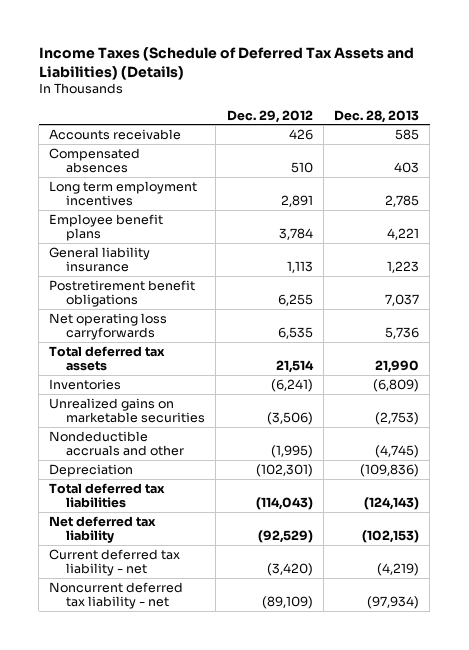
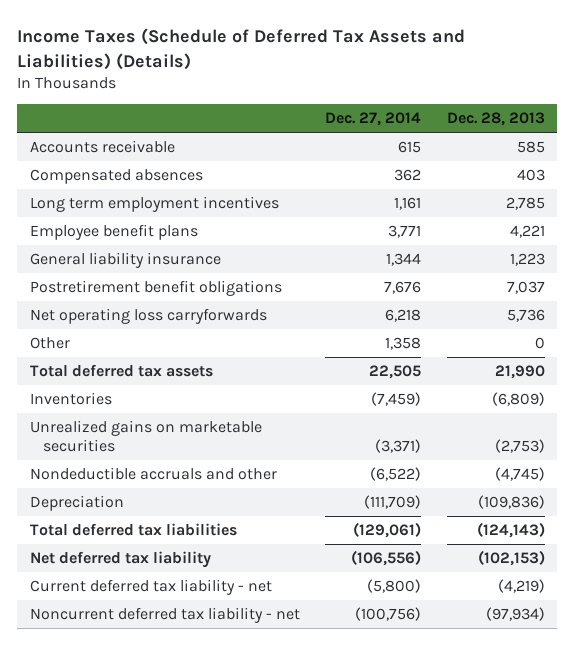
[226,109,313,123] Dec. 29, 2012 -> none
none -> [325,112,422,127] Dec. 27, 2014
none -> [30,337,71,350] Other

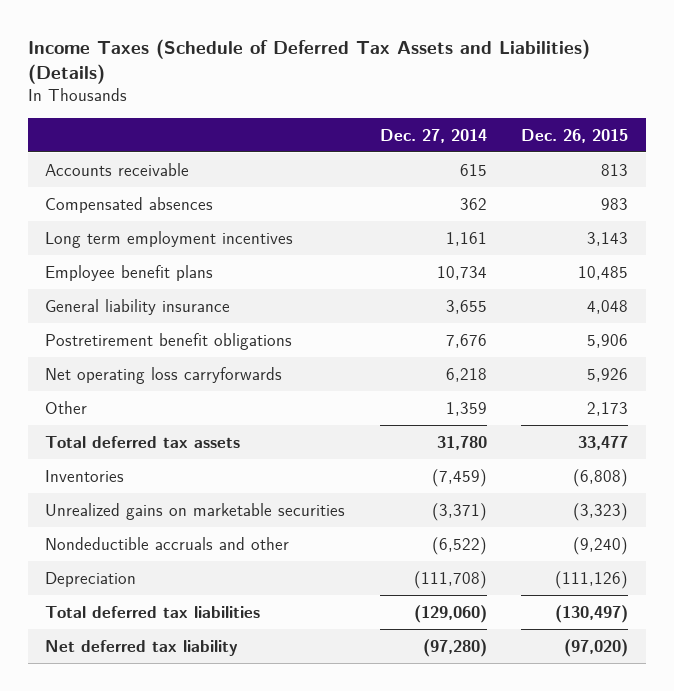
[446,112,545,127] Dec. 28, 2013 -> none
none -> [521,128,629,143] Dec. 26, 2015
[388,225,422,239] 3,771 -> [436,265,487,280] 10,734
[386,253,422,267] 1,344 -> [445,299,487,314] 3,655
[385,337,422,351] 1,358 -> [445,401,487,416] 1,359
[369,365,422,380] 22,505 -> [436,435,487,450] 31,780
[30,579,273,596] Current deferred tax liability - net -> none
[30,607,301,624] Noncurrent deferred tax liability - net -> none
[364,495,422,510] (111,709) -> [413,570,487,589] (111,708)
[353,522,422,539] (129,061) -> [413,604,487,623] (129,060)
[351,550,422,567] (106,556) -> [422,638,487,657] (97,280)

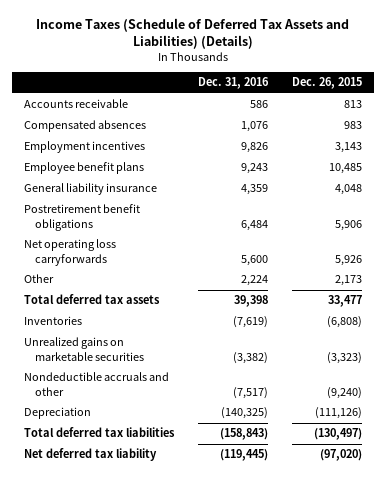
[379,128,487,143] Dec. 27, 2014 -> none
none -> [198,77,270,90] Dec. 31, 2016
[45,230,294,248] Long term employment incentives -> [24,141,146,154] Employment incentives

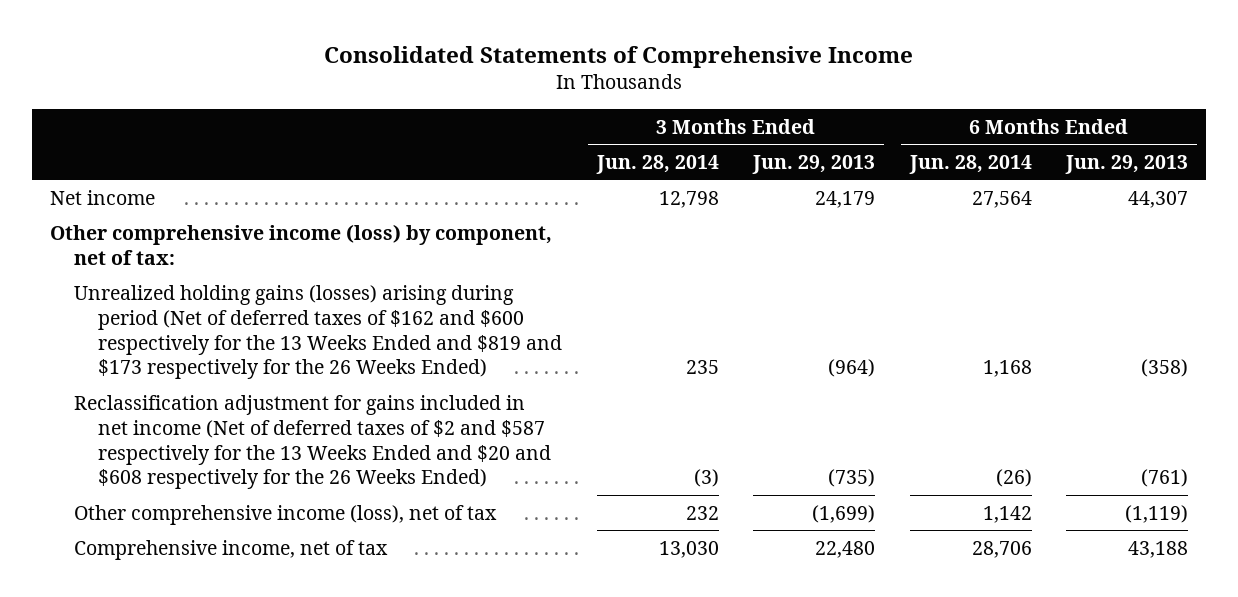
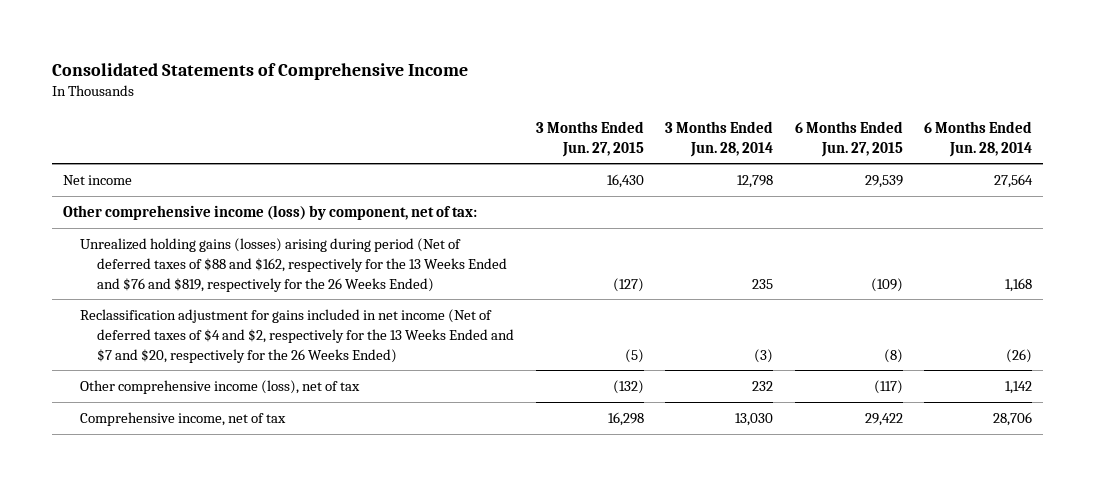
[752,154,876,174] Jun. 29, 2013 -> none
[1065,154,1189,174] Jun. 29, 2013 -> none
none -> [535,120,644,157] 3 Months Ended Jun. 27, 2015
none -> [794,120,903,157] 6 Months Ended Jun. 27, 2015
[73,284,562,380] Unrealized holding gains (losses) arising during period (Net of deferred taxes of $162 and $600 respectively for the 13 Weeks Ended and $819 and $173 respectively for the 26 Weeks Ended) -> [80,238,508,292] Unrealized holding gains (losses) arising during period (Net of deferred taxes of $88 and $162, respectively for the 13 Weeks Ended and $76 and $819, respectively for the 26 Weeks Ended)
[73,394,551,490] Reclassification adjustment for gains included in net income (Net of deferred taxes of $2 and $587 respectively for the 13 Weeks Ended and $20 and $608 respectively for the 26 Weeks Ended) -> [80,309,515,363] Reclassification adjustment for gains included in net income (Net of deferred taxes of $4 and $2, respectively for the 13 Weeks Ended and $7 and $20, respectively for the 26 Weeks Ended)

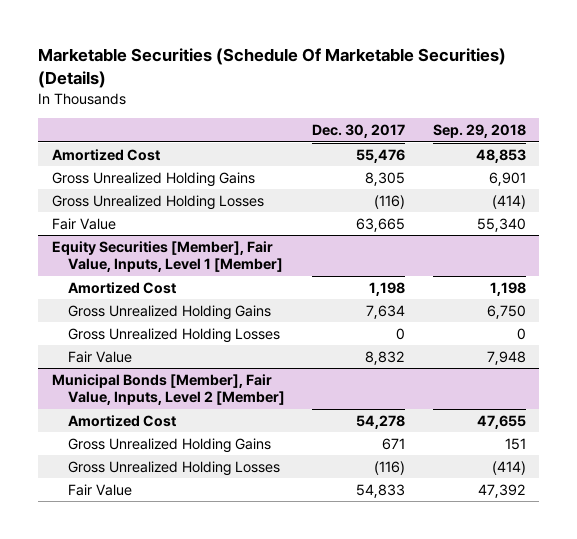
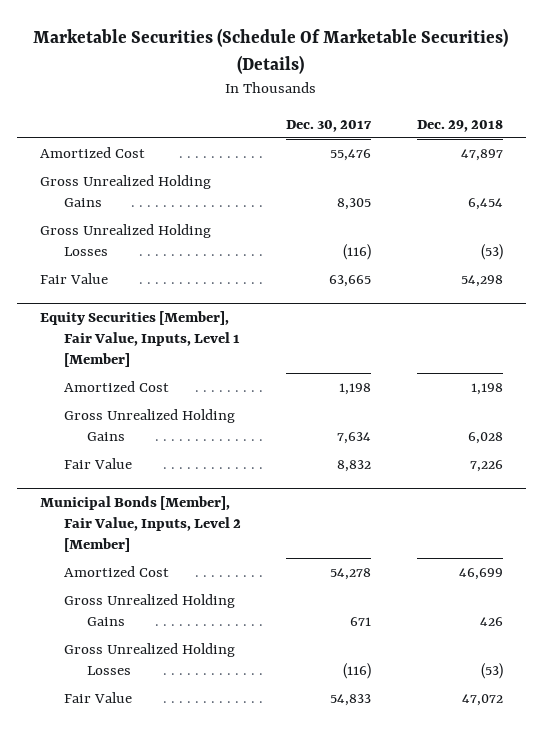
[432,124,526,139] Sep. 29, 2018 -> none
none -> [416,119,503,132] Dec. 29, 2018
[68,327,281,343] Gross Unrealized Holding Losses -> none

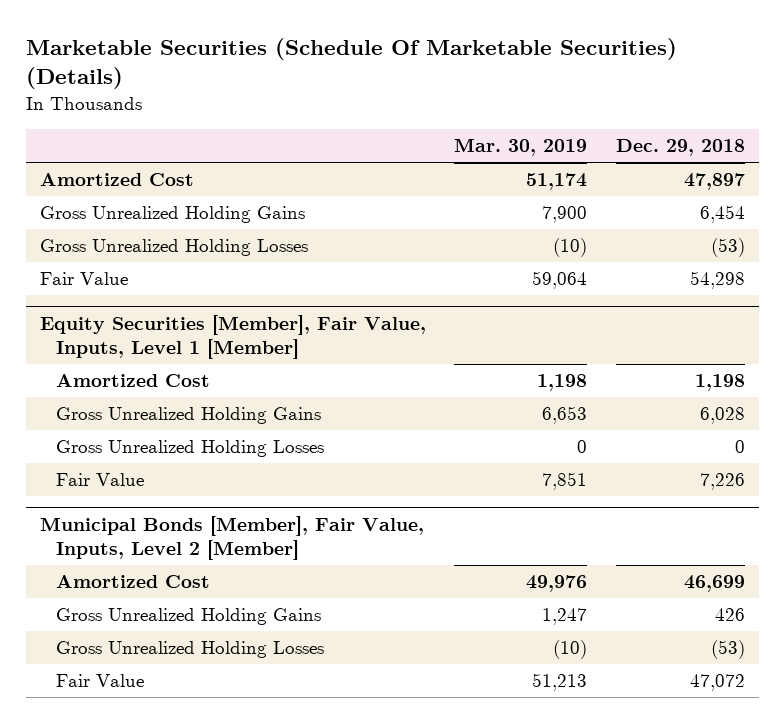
[286,119,373,132] Dec. 30, 2017 -> none
none -> [454,137,588,156] Mar. 30, 2019
none -> [56,440,325,458] Gross Unrealized Holding Losses

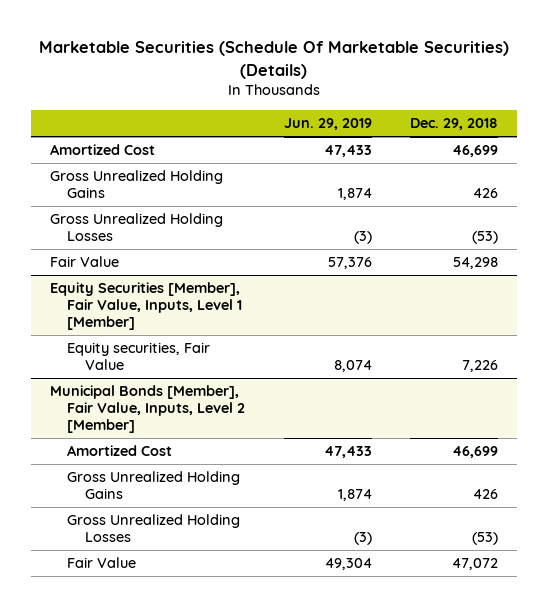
[454,137,588,156] Mar. 30, 2019 -> none
none -> [283,118,372,131] Jun. 29, 2019
[683,173,745,191] 47,897 -> [451,145,498,158] 46,699
[699,205,745,224] 6,454 -> [472,188,498,199] 426
[56,374,211,388] Amortized Cost -> none
[56,407,322,425] Gross Unrealized Holding Gains -> none
[56,440,325,458] Gross Unrealized Holding Losses -> none
[56,473,145,487] Fair Value -> [67,342,211,371] Equity securities, Fair Value

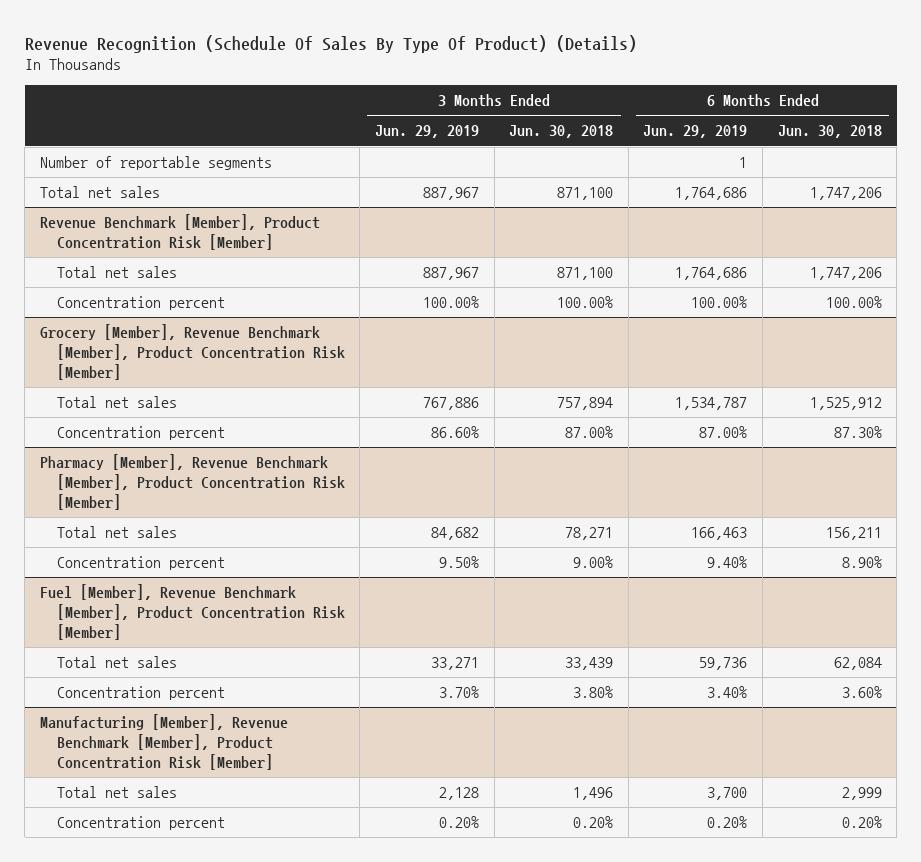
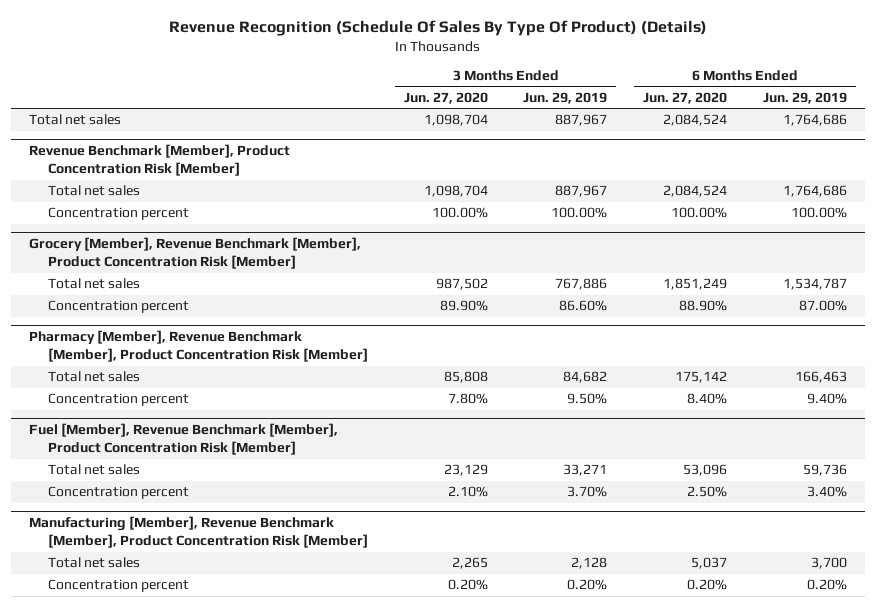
[509,125,614,139] Jun. 30, 2018 -> none
[777,125,882,139] Jun. 30, 2018 -> none
none -> [403,91,488,104] Jun. 27, 2020
none -> [643,91,728,104] Jun. 27, 2020
[39,156,272,171] Number of reportable segments -> none

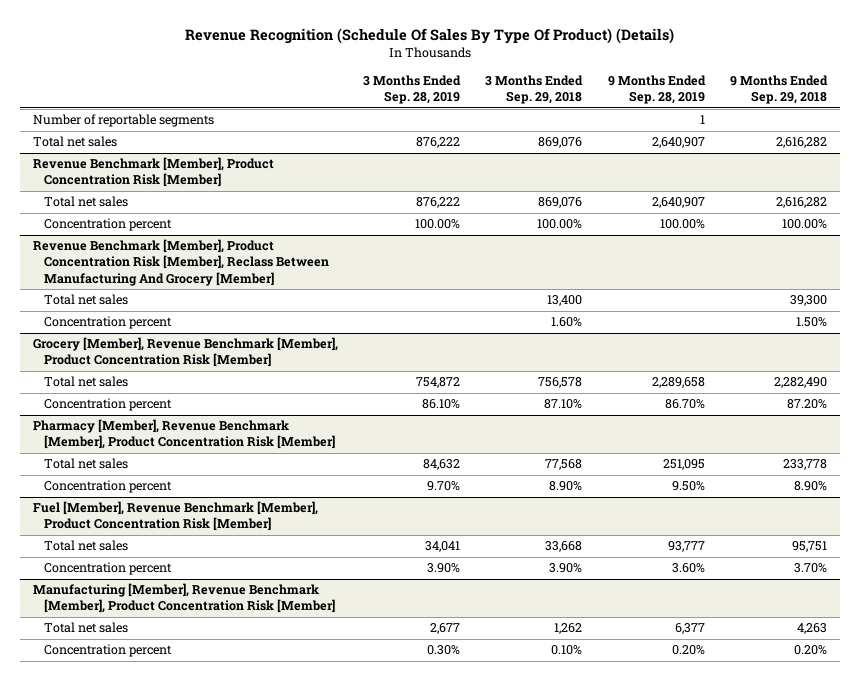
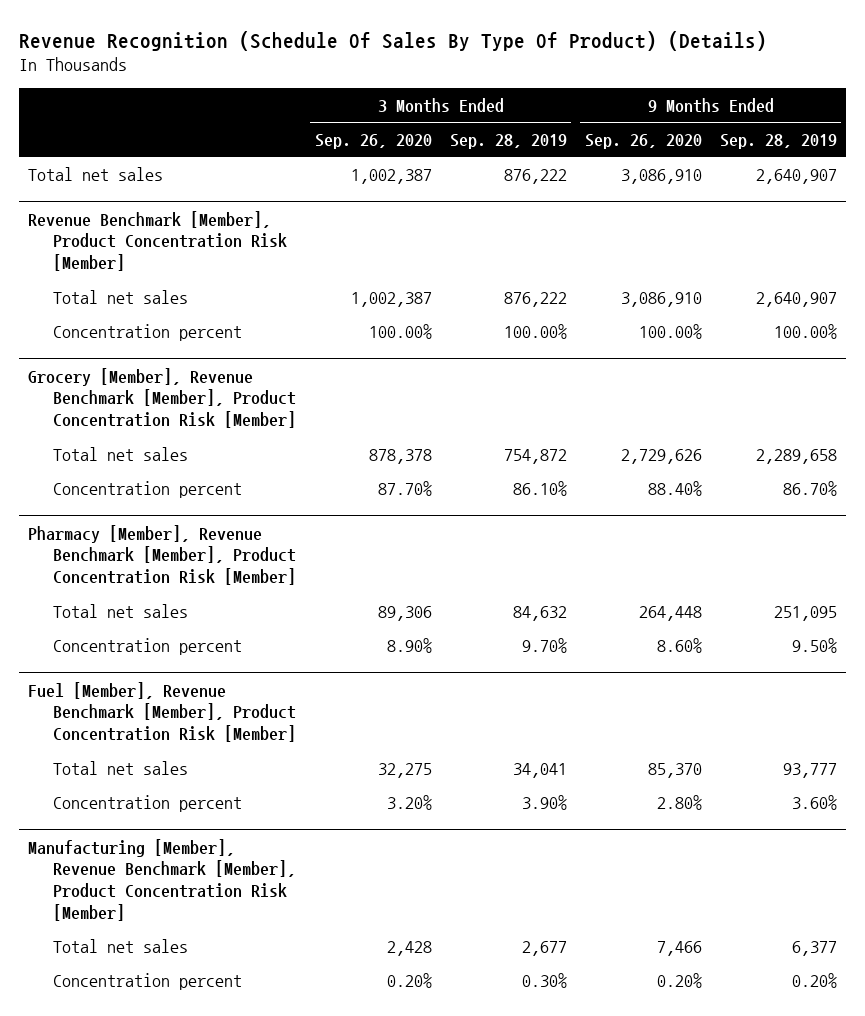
[485,75,584,105] 3 Months Ended Sep. 29, 2018 -> none
[729,75,828,105] 9 Months Ended Sep. 29, 2018 -> none
none -> [314,133,432,149] Sep. 26, 2020
none -> [584,133,702,149] Sep. 26, 2020
[32,114,214,128] Number of reportable segments -> none
[32,239,330,286] Revenue Benchmark [Member], Product Concentration Risk [Member], Reclass Between Manufacturing And Grocery [Member] -> none
[44,294,129,306] Total net sales -> none
[44,316,173,330] Concentration percent -> none

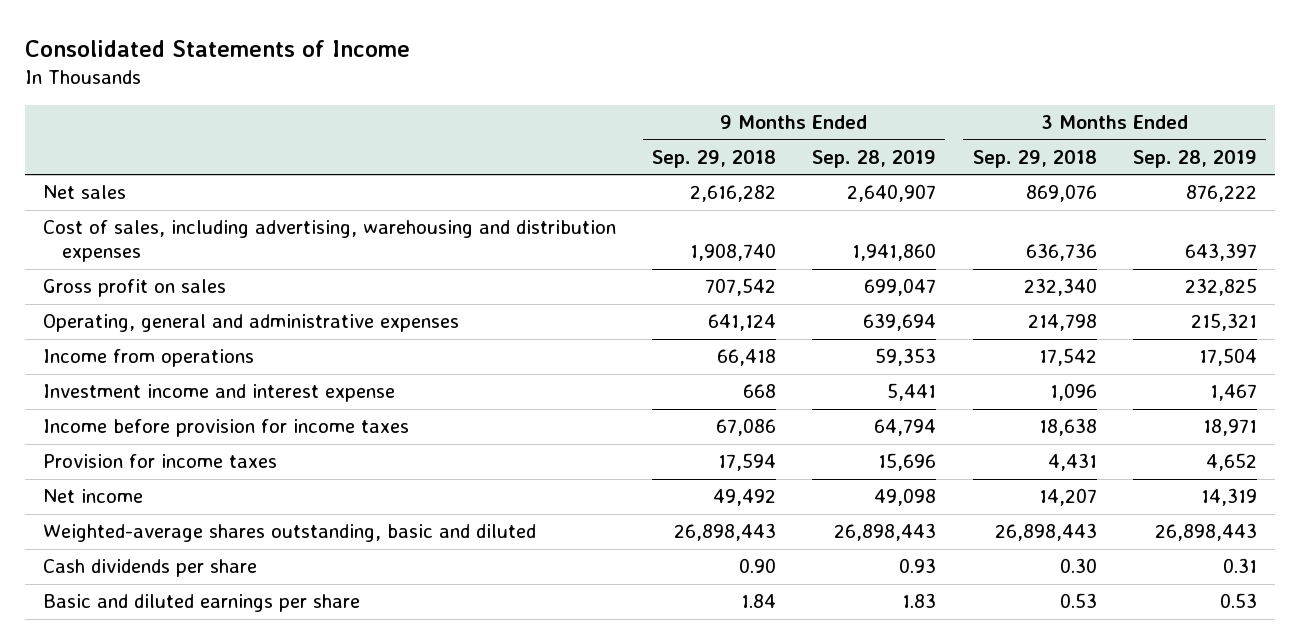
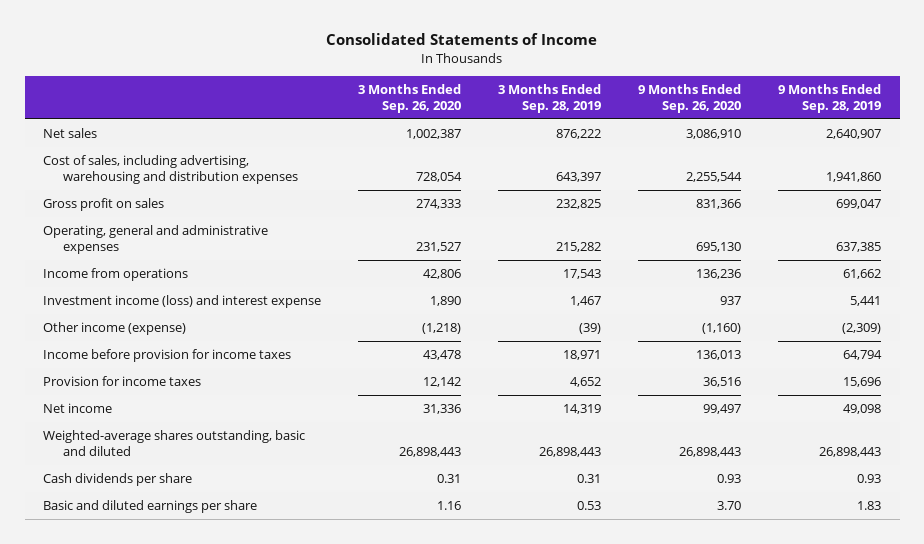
[652,149,777,168] Sep. 29, 2018 -> none
[972,149,1097,168] Sep. 29, 2018 -> none
none -> [358,83,462,114] 3 Months Ended Sep. 26, 2020
none -> [638,83,742,114] 9 Months Ended Sep. 26, 2020
[863,313,937,332] 639,694 -> [836,242,882,253] 637,385
[1190,313,1257,332] 215,321 -> [556,242,602,253] 215,282
[875,348,937,367] 59,353 -> [843,269,882,280] 61,662
[1198,348,1257,367] 17,504 -> [563,269,602,280] 17,543
[43,384,396,403] Investment income and interest expense -> [43,295,322,309] Investment income (loss) and interest expense
none -> [43,322,187,336] Other income (expense)

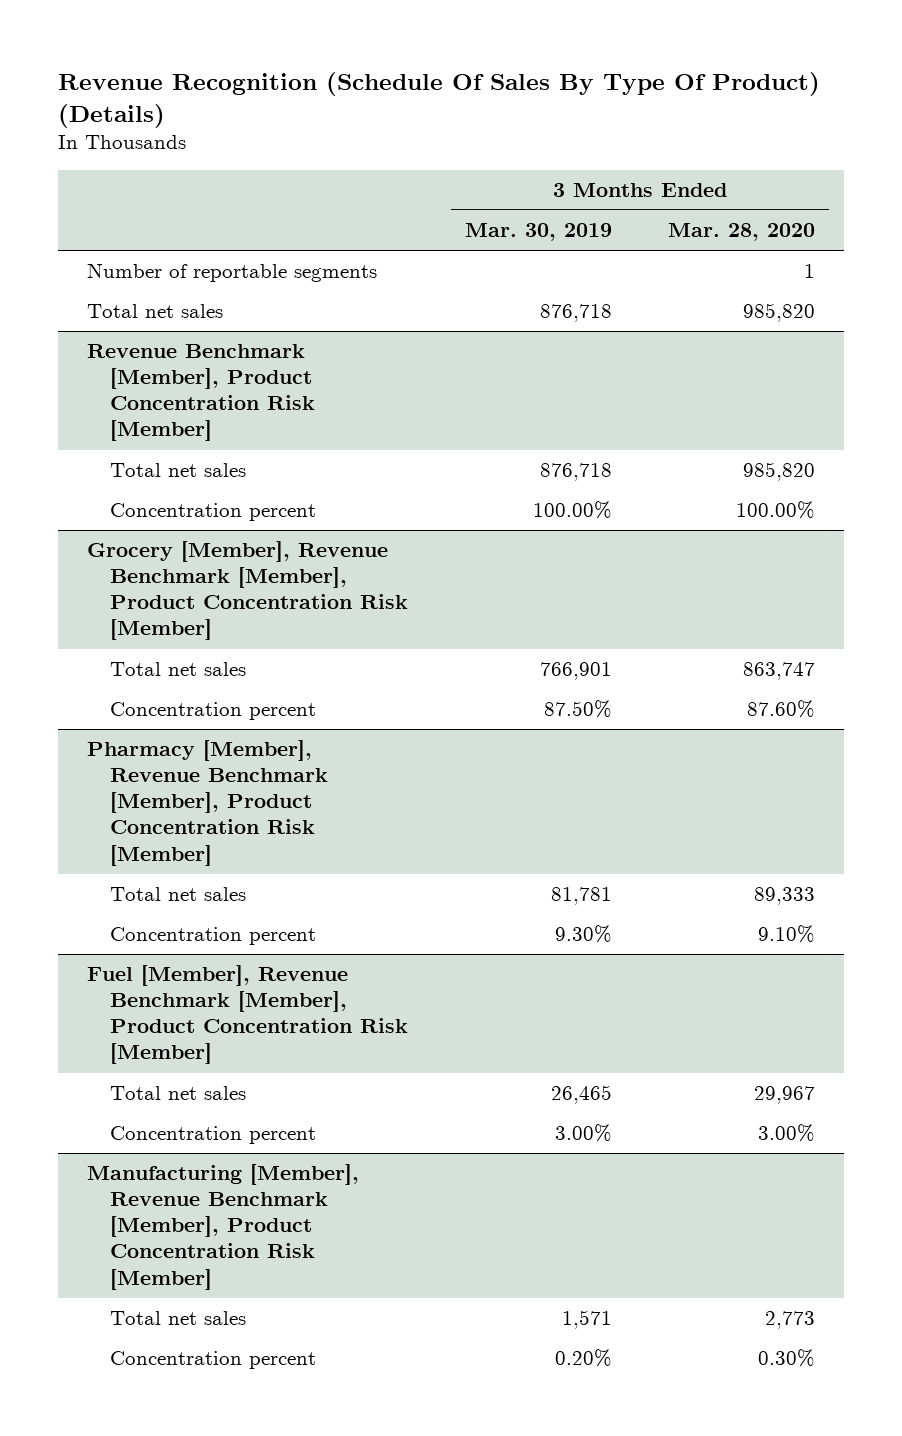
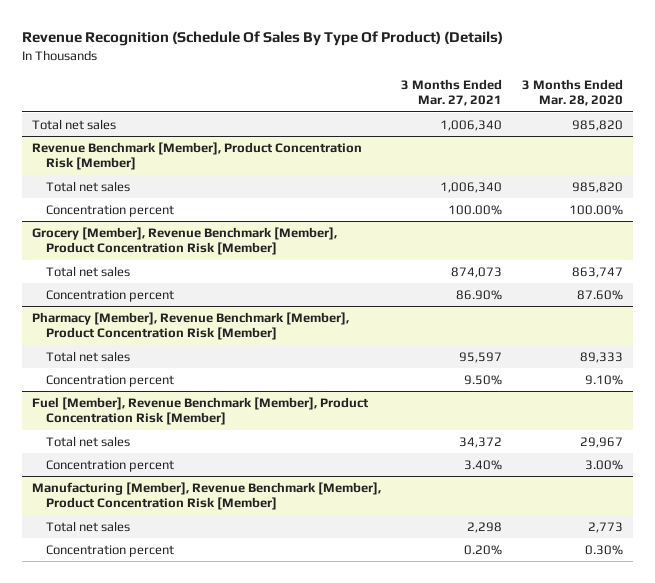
[464,223,612,242] Mar. 30, 2019 -> none
none -> [401,78,503,107] 3 Months Ended Mar. 27, 2021
[86,263,377,283] Number of reportable segments -> none

